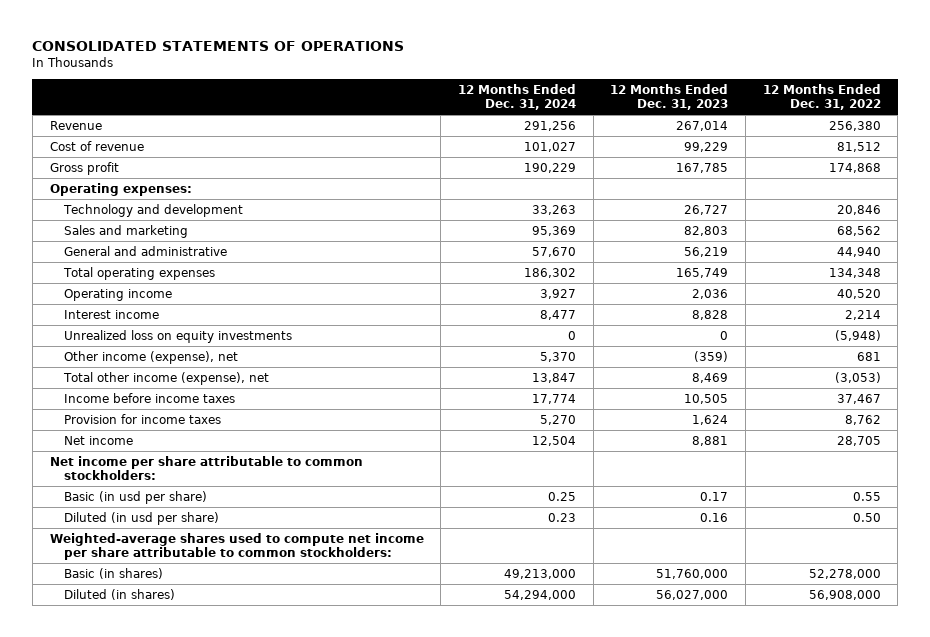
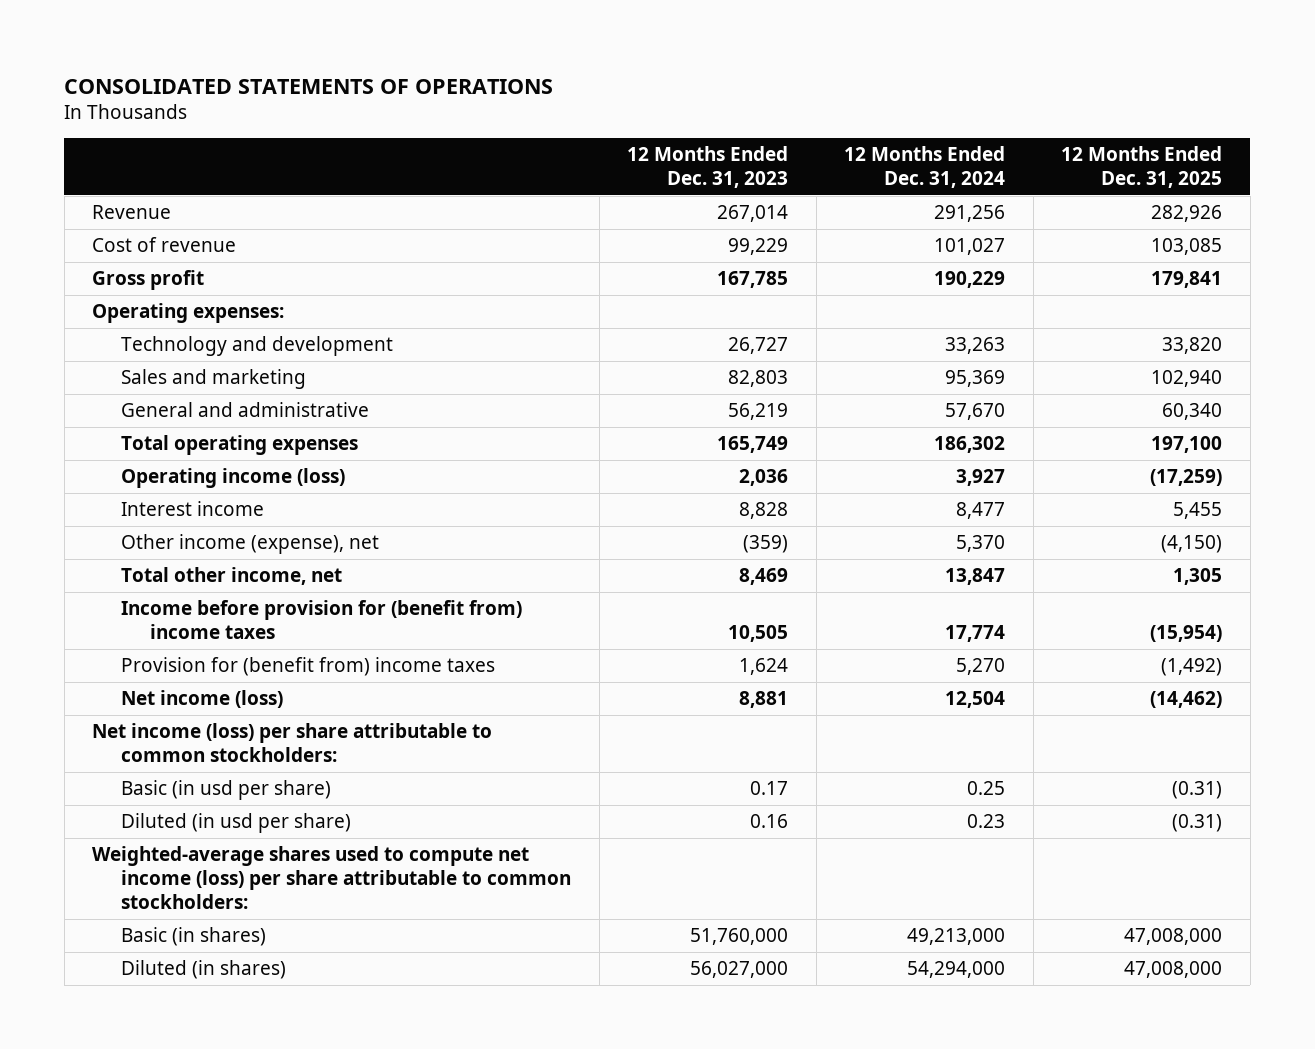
[762,83,881,111] 12 Months Ended Dec. 31, 2022 -> none
none -> [1061,146,1223,189] 12 Months Ended Dec. 31, 2025
[64,288,173,301] Operating income -> [121,468,346,489] Operating income (loss)
[64,329,293,343] Unrealized loss on equity investments -> none
[63,371,270,385] Total other income (expense), net -> [121,567,343,586] Total other income, net
[64,392,236,403] Income before income taxes -> [121,600,523,640] Income before provision for (benefit from) income taxes
[64,413,222,424] Provision for income taxes -> [121,657,496,677] Provision for (benefit from) income taxes
[64,435,134,445] Net income -> [121,690,284,709] Net income (loss)
[49,455,363,481] Net income per share attributable to common stockholders: -> [92,723,493,763] Net income (loss) per share attributable to common stockholders:
[49,532,424,561] Weighted-average shares used to compute net income per share attributable to common stockholders: -> [92,846,572,910] Weighted-average shares used to compute net income (loss) per share attributable to common stockholders:

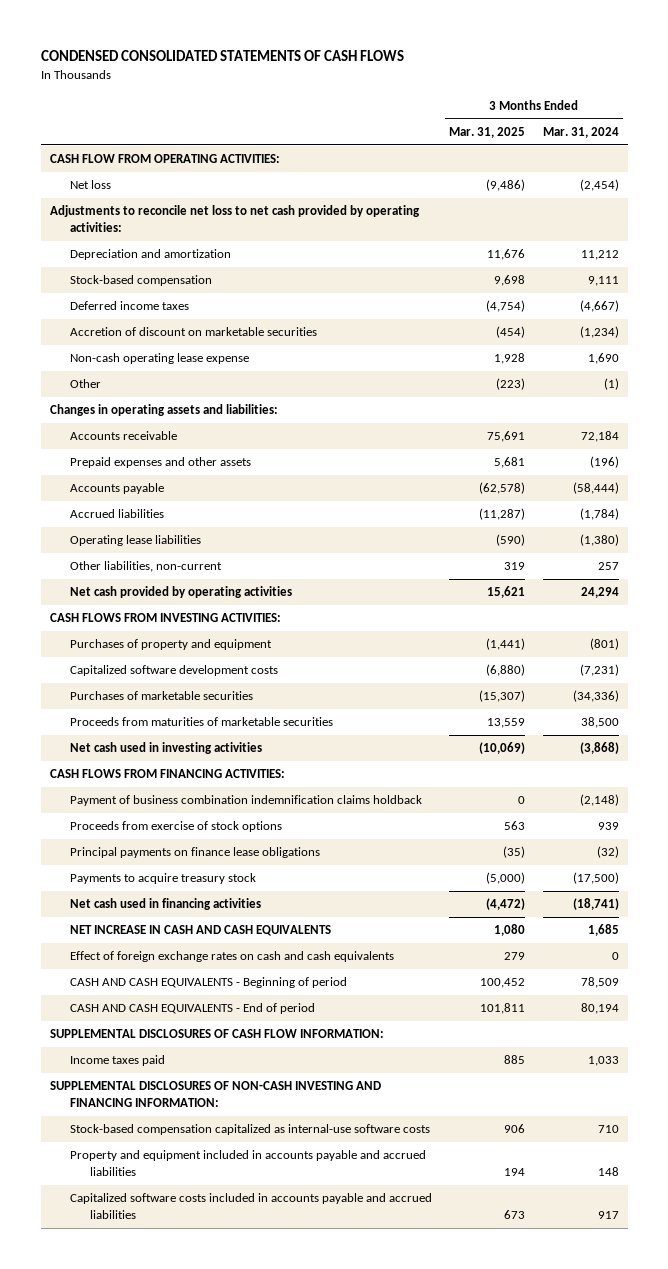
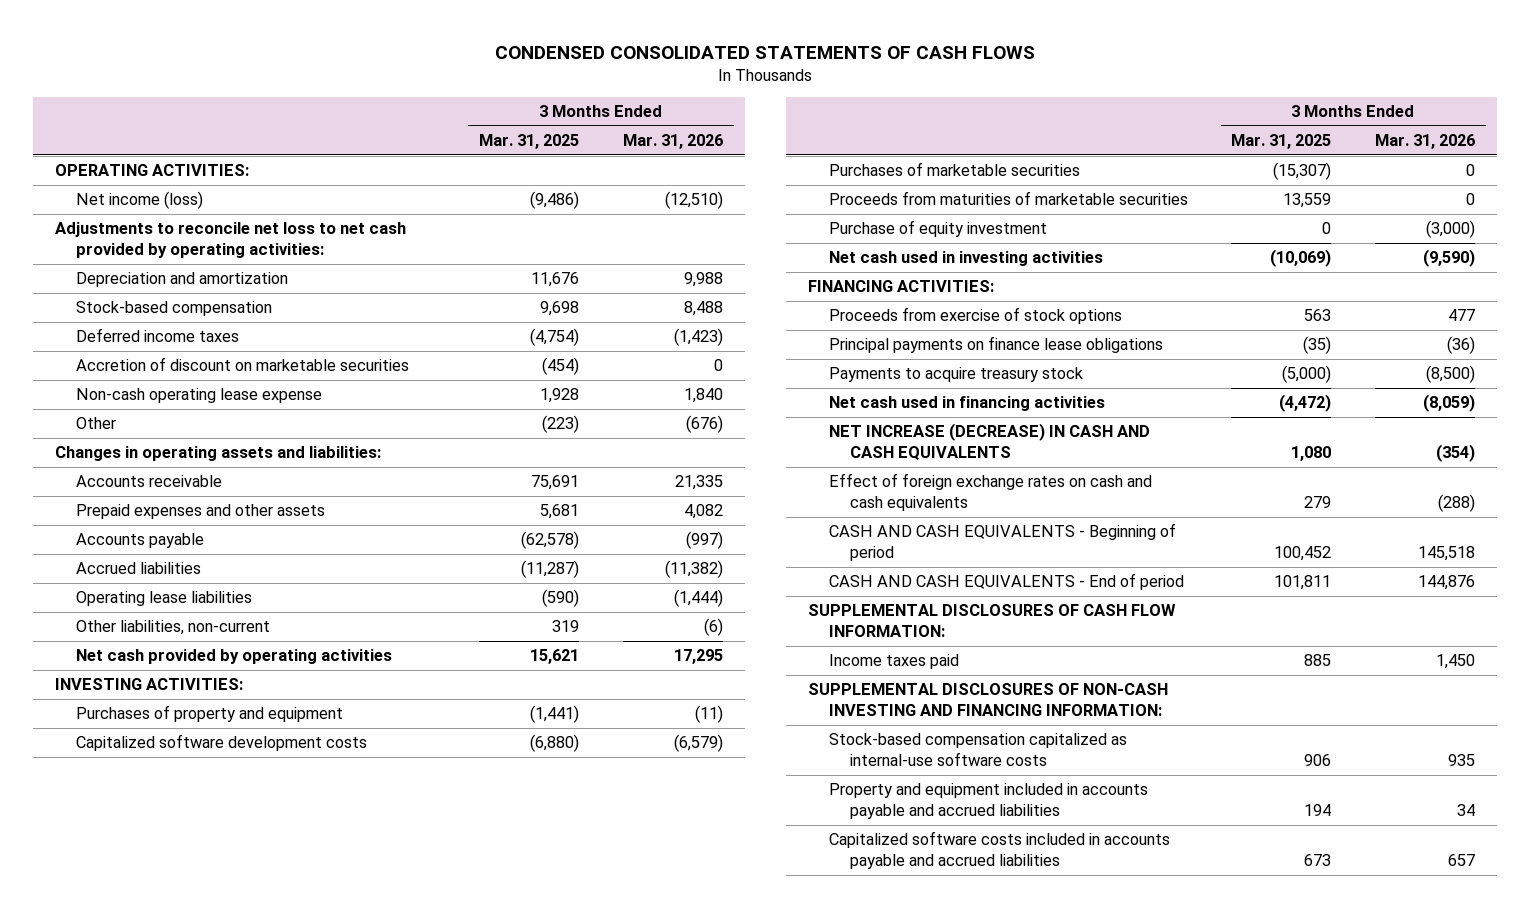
[542,126,619,138] Mar. 31, 2024 -> none
none -> [622,134,723,150] Mar. 31, 2026
[49,154,280,164] CASH FLOW FROM OPERATING ACTIVITIES: -> [55,164,250,177] OPERATING ACTIVITIES:
[69,180,111,190] Net loss -> [76,191,204,210] Net income (loss)
[49,613,281,623] CASH FLOWS FROM INVESTING ACTIVITIES: -> [55,678,244,691] INVESTING ACTIVITIES:
none -> [828,220,1047,238] Purchase of equity investment
[69,795,422,807] Payment of business combination indemnification claims holdback -> none
[49,769,285,779] CASH FLOWS FROM FINANCING ACTIVITIES: -> [807,280,994,293] FINANCING ACTIVITIES:
[69,925,331,937] NET INCREASE IN CASH AND CASH EQUIVALENTS -> [828,423,1150,460] NET INCREASE (DECREASE) IN CASH AND CASH EQUIVALENTS

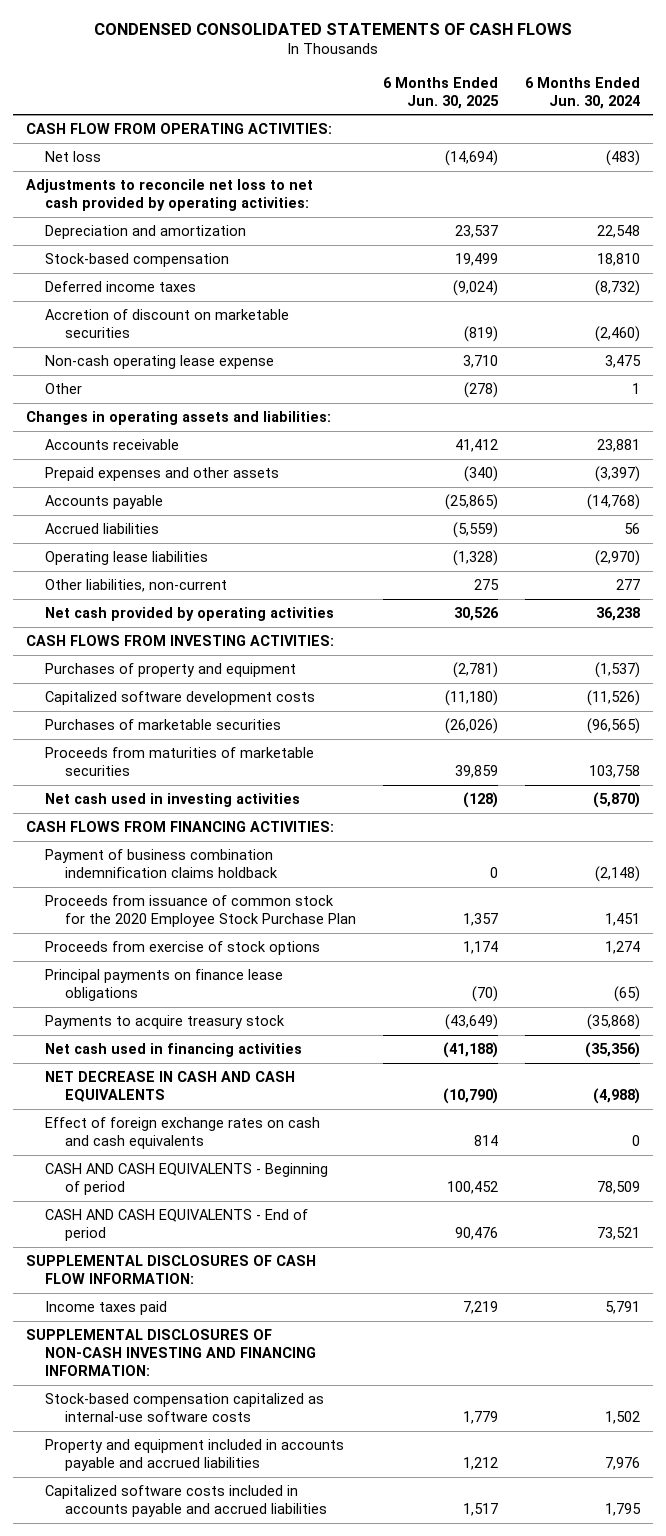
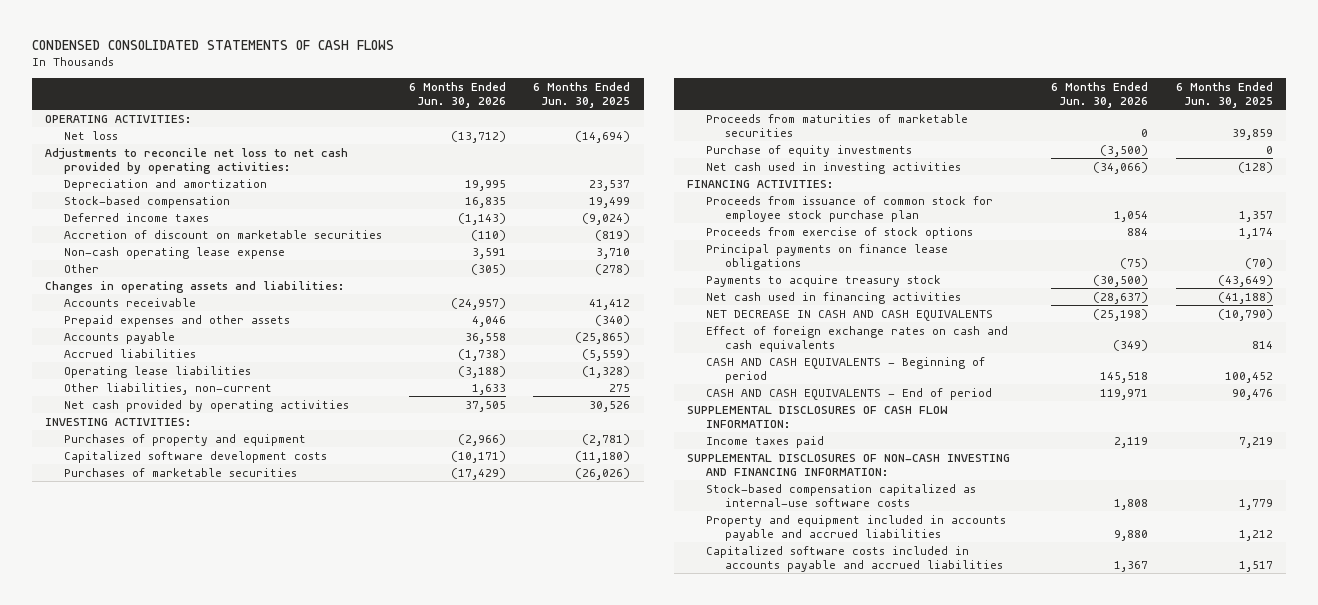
[524,76,640,109] 6 Months Ended Jun. 30, 2024 -> none
none -> [409,81,507,108] 6 Months Ended Jun. 30, 2026
[26,122,333,134] CASH FLOW FROM OPERATING ACTIVITIES: -> [45,114,192,123] OPERATING ACTIVITIES:
[26,634,335,646] CASH FLOWS FROM INVESTING ACTIVITIES: -> [45,417,192,426] INVESTING ACTIVITIES:
none -> [706,144,913,157] Purchase of equity investments
[45,848,278,878] Payment of business combination indemnification claims holdback -> none
[26,820,335,832] CASH FLOWS FROM FINANCING ACTIVITIES: -> [687,179,834,188] FINANCING ACTIVITIES:
[45,894,356,927] Proceeds from issuance of common stock for the 2020 Employee Stock Purchase Plan -> [706,195,994,222] Proceeds from issuance of common stock for employee stock purchase plan

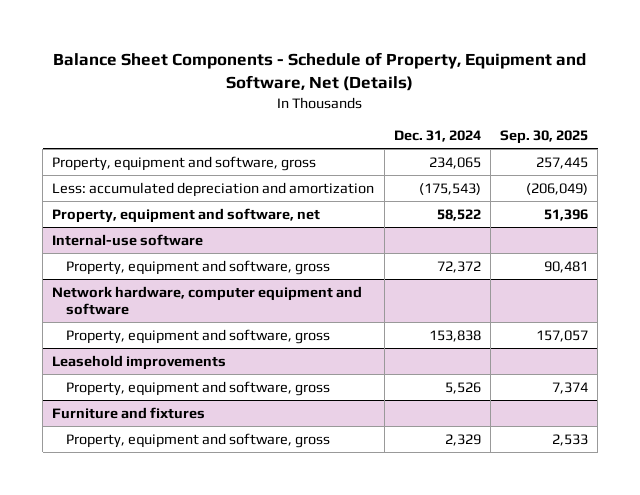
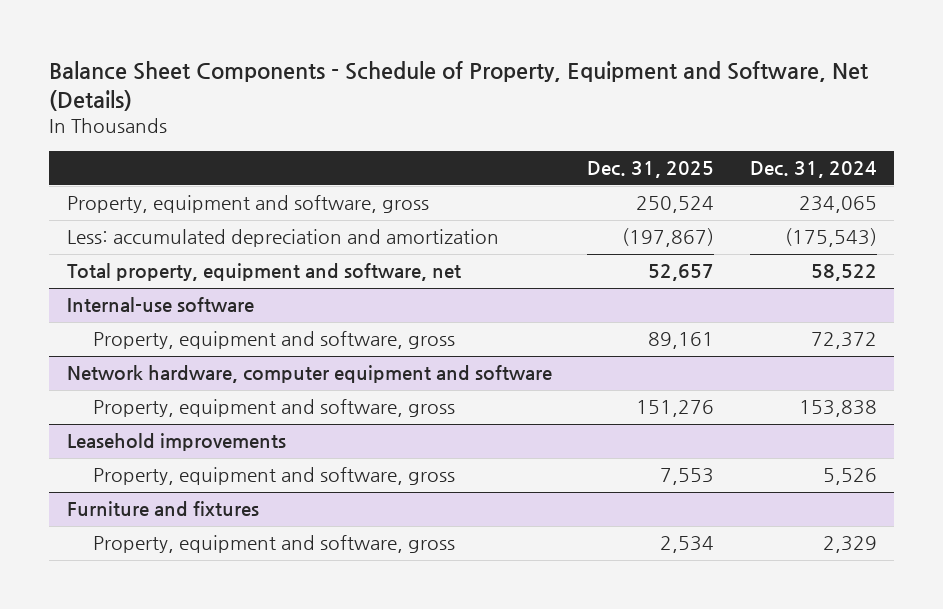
[499,130,588,145] Sep. 30, 2025 -> none
none -> [587,161,715,179] Dec. 31, 2025
[52,207,321,223] Property, equipment and software, net -> [66,263,461,282] Total property, equipment and software, net

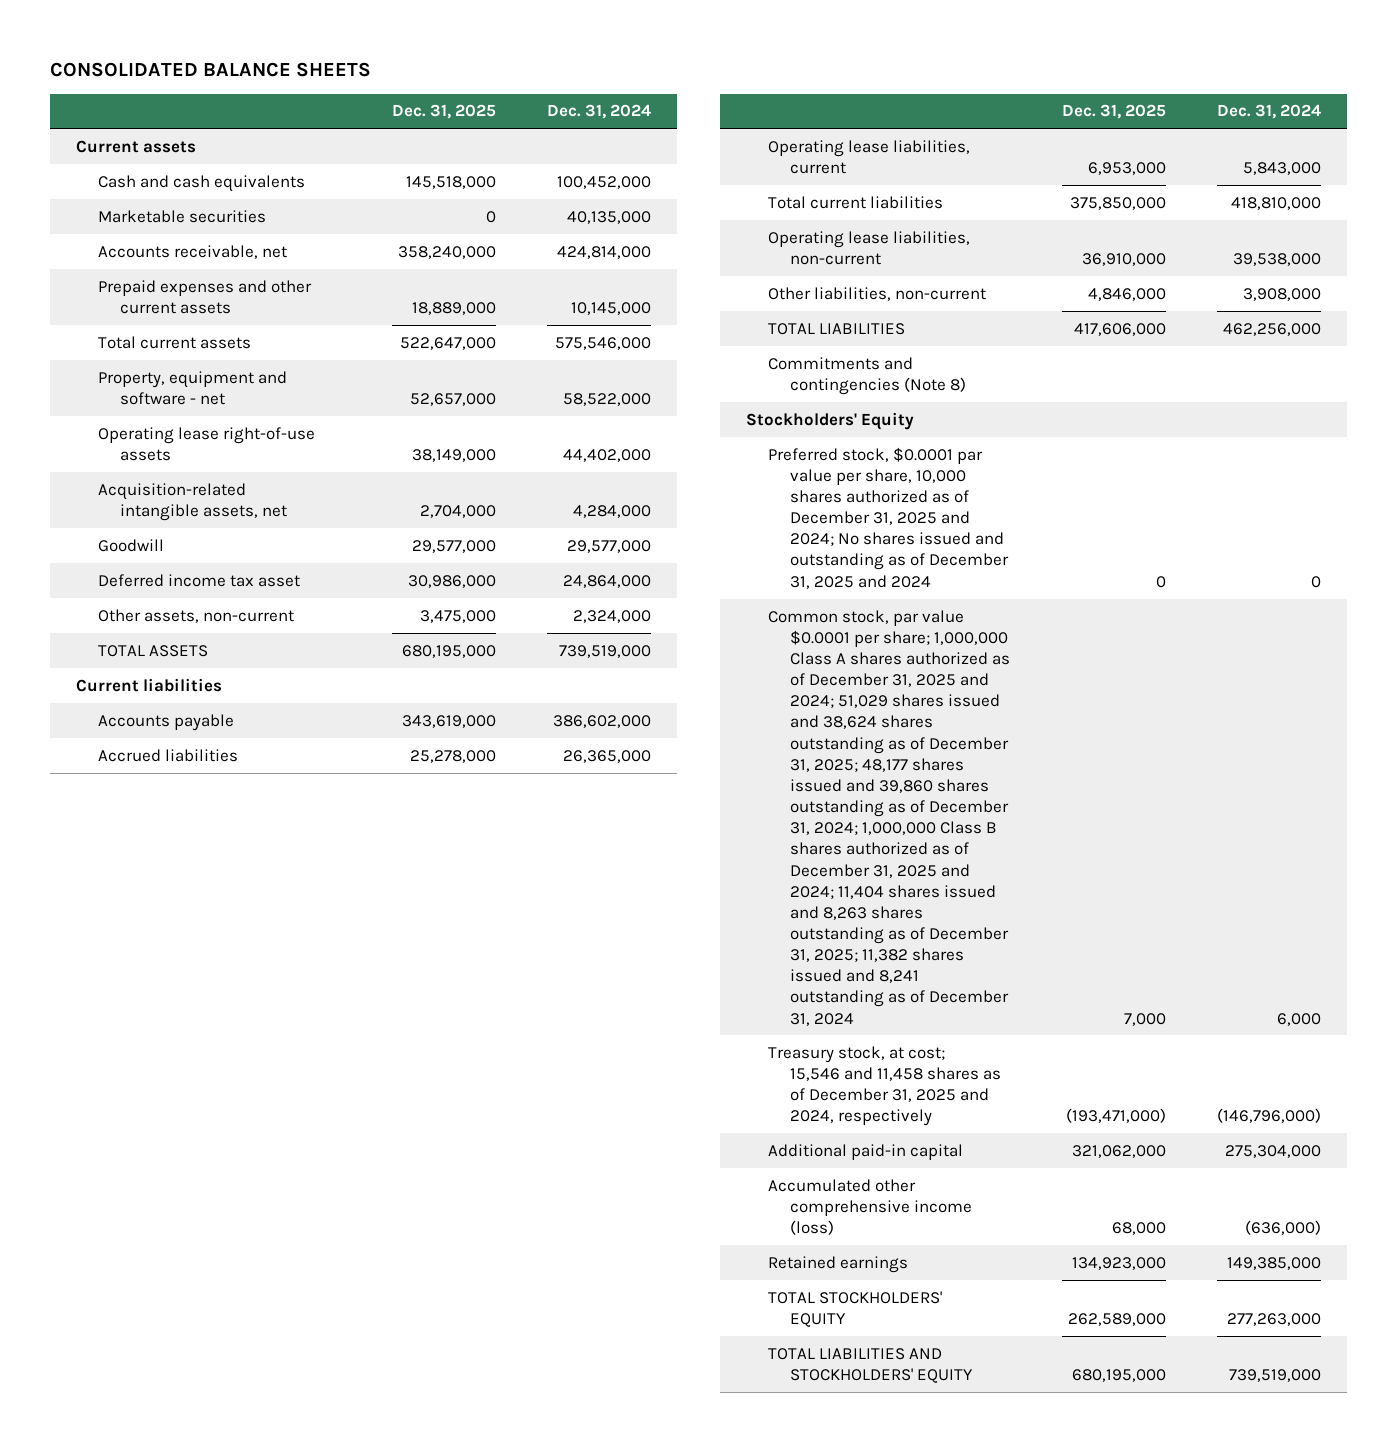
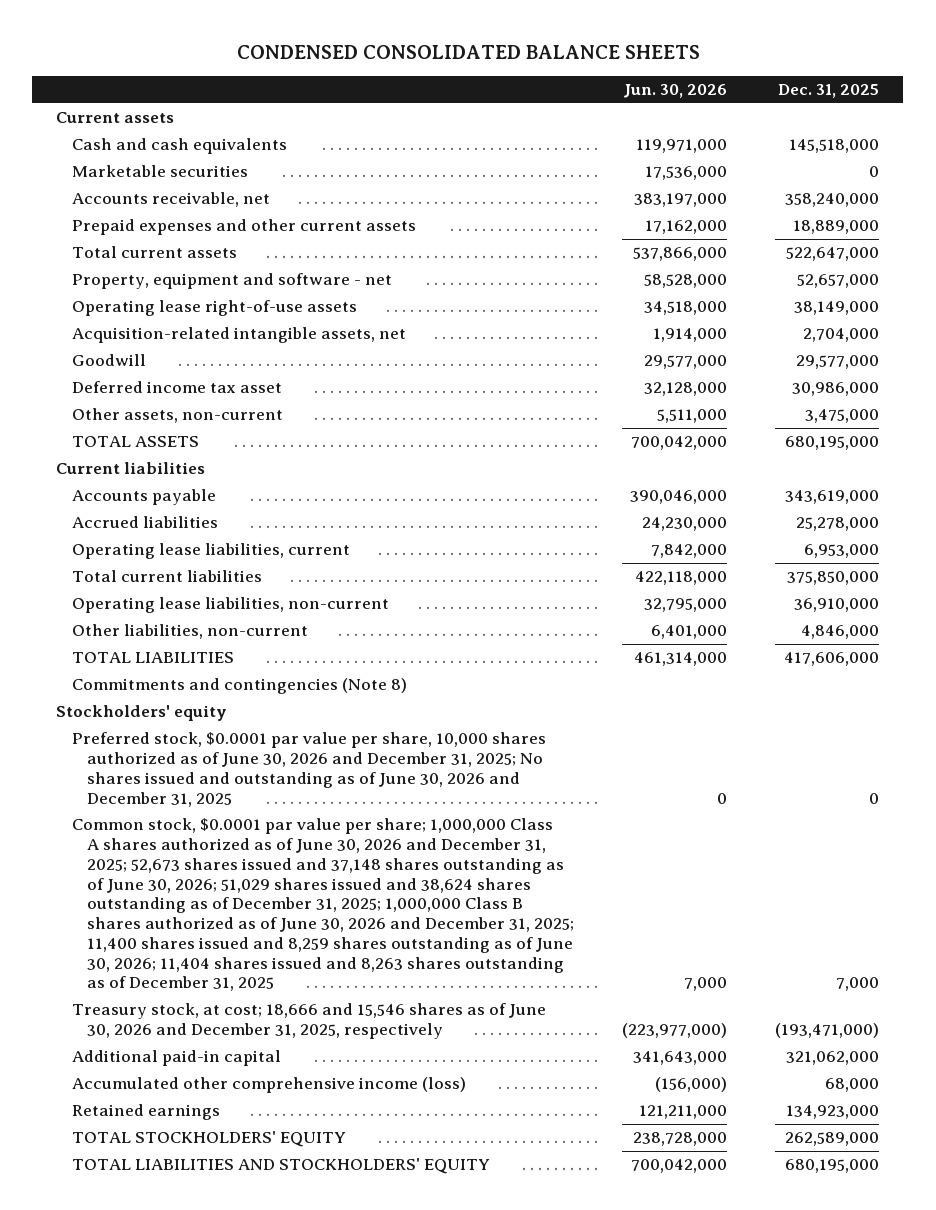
[49,62,371,78] CONSOLIDATED BALANCE SHEETS -> [236,44,700,59] CONDENSED CONSOLIDATED BALANCE SHEETS
[547,104,652,120] Dec. 31, 2024 -> none
none -> [623,84,728,99] Jun. 30, 2026
[745,411,914,430] Stockholders' Equity -> [56,705,228,722] Stockholders' equity
[767,446,1010,589] Preferred stock, $0.0001 par value per share, 10,000 shares authorized as of December 31, 2025 and 2024; No shares issued and outstanding as of December 31, 2025 and 2024 -> [71,732,546,807] Preferred stock, $0.0001 par value per share, 10,000 shares authorized as of June 30, 2026 and December 31, 2025; No shares issued and outstanding as of June 30, 2026 and December 31, 2025
[767,609,1011,1026] Common stock, par value $0.0001 per share; 1,000,000 Class A shares authorized as of December 31, 2025 and 2024; 51,029 shares issued and 38,624 shares outstanding as of December 31, 2025; 48,177 shares issued and 39,860 shares outstanding as of December 31, 2024; 1,000,000 Class B shares authorized as of December 31, 2025 and 2024; 11,404 shares issued and 8,263 shares outstanding as of December 31, 2025; 11,382 shares issued and 8,241 outstanding as of December 31, 2024 -> [71,818,575,992] Common stock, $0.0001 par value per share; 1,000,000 Class A shares authorized as of June 30, 2026 and December 31, 2025; 52,673 shares issued and 37,148 shares outstanding as of June 30, 2026; 51,029 shares issued and 38,624 shares outstanding as of December 31, 2025; 1,000,000 Class B shares authorized as of June 30, 2026 and December 31, 2025; 11,400 shares issued and 8,259 shares outstanding as of June 30, 2026; 11,404 shares issued and 8,263 shares outstanding as of December 31, 2025
[767,1045,1002,1127] Treasury stock, at cost; 15,546 and 11,458 shares as of December 31, 2025 and 2024, respectively -> [71,1003,546,1040] Treasury stock, at cost; 18,666 and 15,546 shares as of June 30, 2026 and December 31, 2025, respectively

